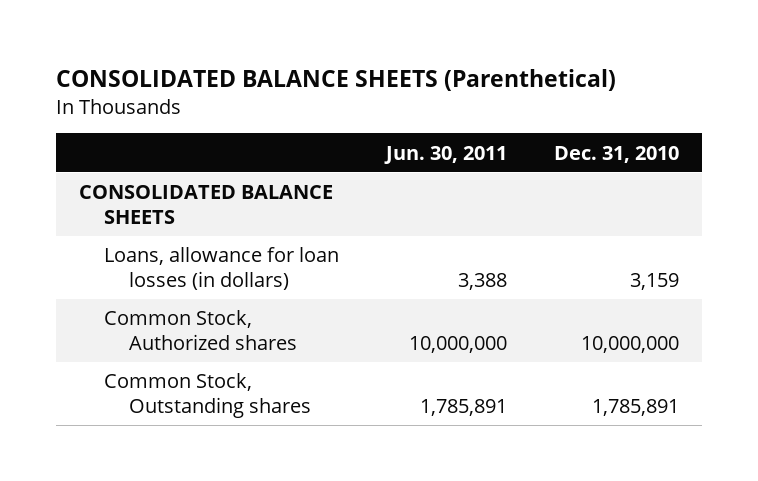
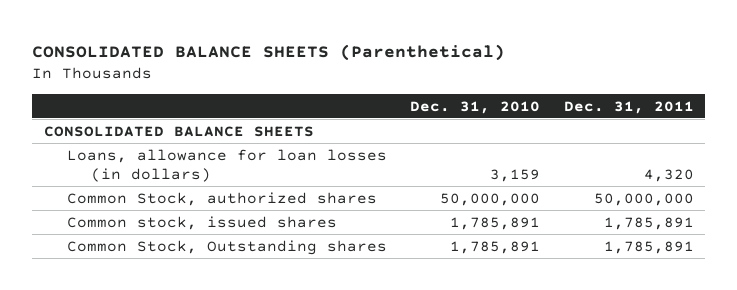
[383,145,507,164] Jun. 30, 2011 -> none
none -> [563,100,694,114] Dec. 31, 2011
[103,310,297,350] Common Stock, Authorized shares -> [67,191,378,206] Common Stock, authorized shares
[580,335,679,353] 10,000,000 -> [440,192,541,206] 50,000,000
none -> [67,215,338,230] Common stock, issued shares

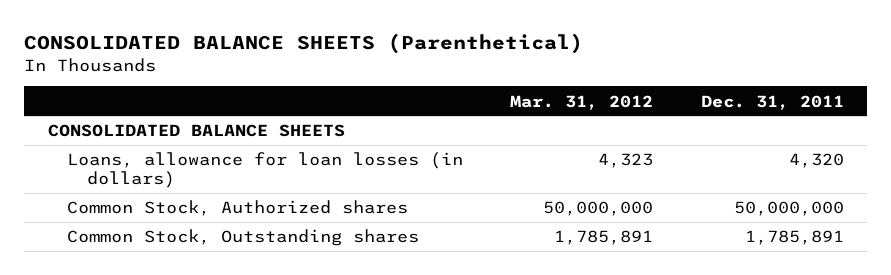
[410,100,541,114] Dec. 31, 2010 -> none
none -> [510,94,654,110] Mar. 31, 2012
[67,215,338,230] Common stock, issued shares -> none
[67,191,378,206] Common Stock, authorized shares -> [67,200,409,217] Common Stock, Authorized shares

